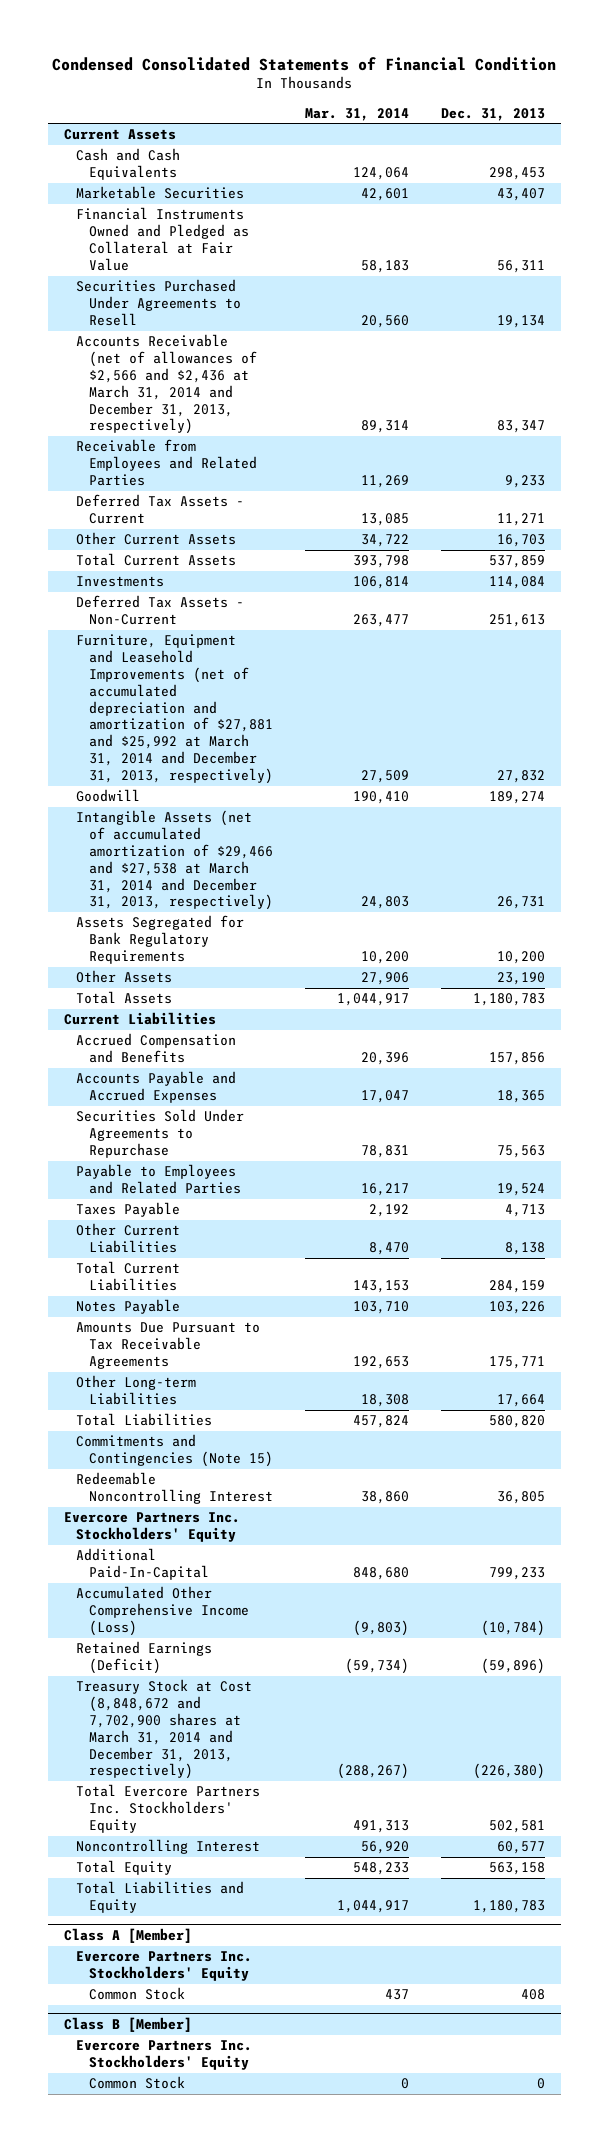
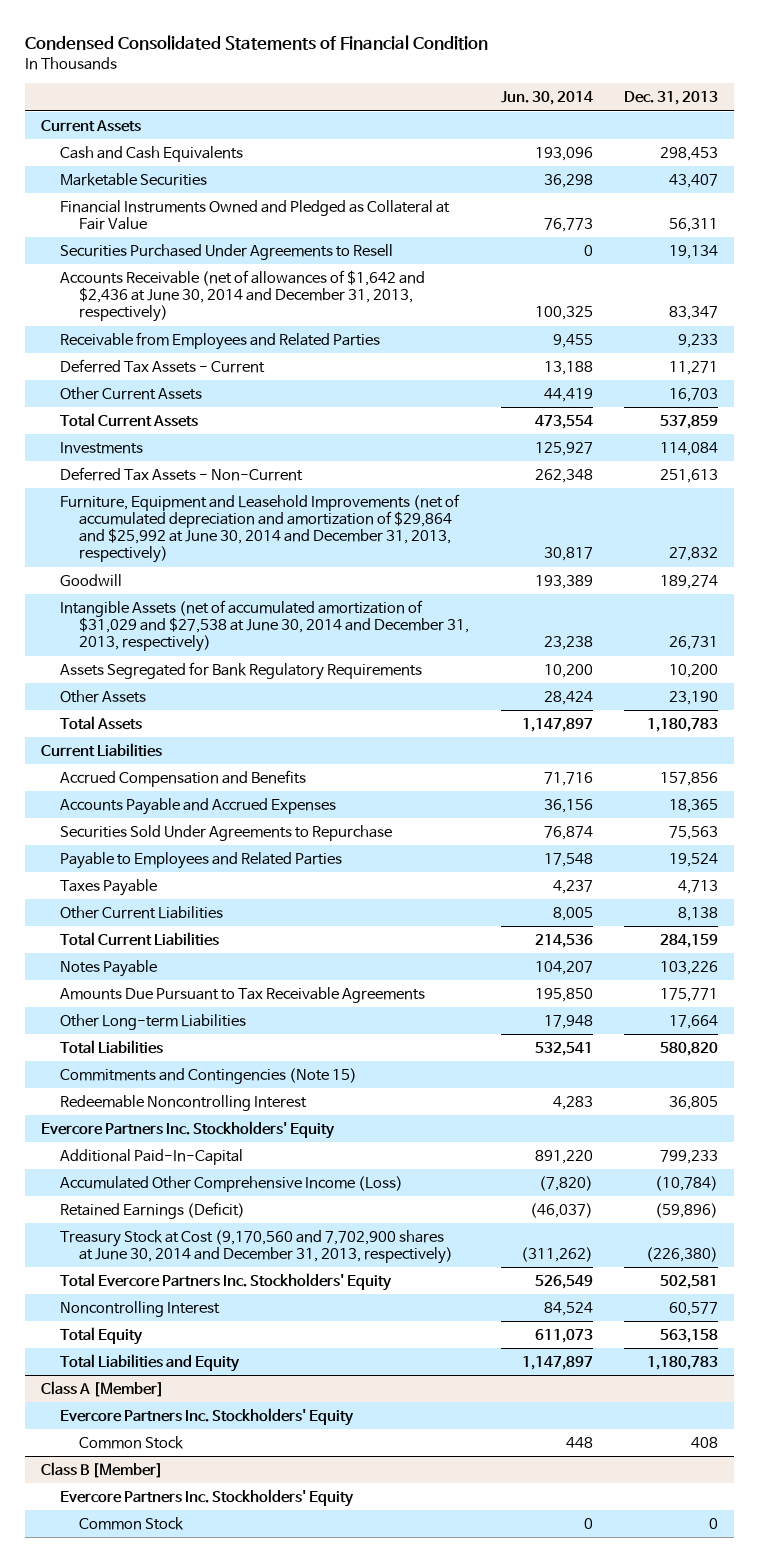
[304,107,409,121] Mar. 31, 2014 -> none
none -> [500,91,593,106] Jun. 30, 2014
[76,334,257,435] Accounts Receivable (net of allowances of $2,566 and $2,436 at March 31, 2014 and December 31, 2013, respectively) -> [60,269,426,323] Accounts Receivable (net of allowances of $1,642 and $2,436 at June 30, 2014 and December 31, 2013, respectively)
[76,634,273,784] Furniture, Equipment and Leasehold Improvements (net of accumulated depreciation and amortization of $27,881 and $25,992 at March 31, 2014 and December 31, 2013, respectively) -> [60,493,461,564] Furniture, Equipment and Leasehold Improvements (net of accumulated depreciation and amortization of $29,864 and $25,992 at June 30, 2014 and December 31, 2013, respectively)
[76,810,273,911] Intangible Assets (net of accumulated amortization of $29,466 and $27,538 at March 31, 2014 and December 31, 2013, respectively) -> [60,599,470,653] Intangible Assets (net of accumulated amortization of $31,029 and $27,538 at June 30, 2014 and December 31, 2013, respectively)
[76,1679,253,1780] Treasury Stock at Cost (8,848,672 and 7,702,900 shares at March 31, 2014 and December 31, 2013, respectively) -> [60,1229,454,1265] Treasury Stock at Cost (9,170,560 and 7,702,900 shares at June 30, 2014 and December 31, 2013, respectively)

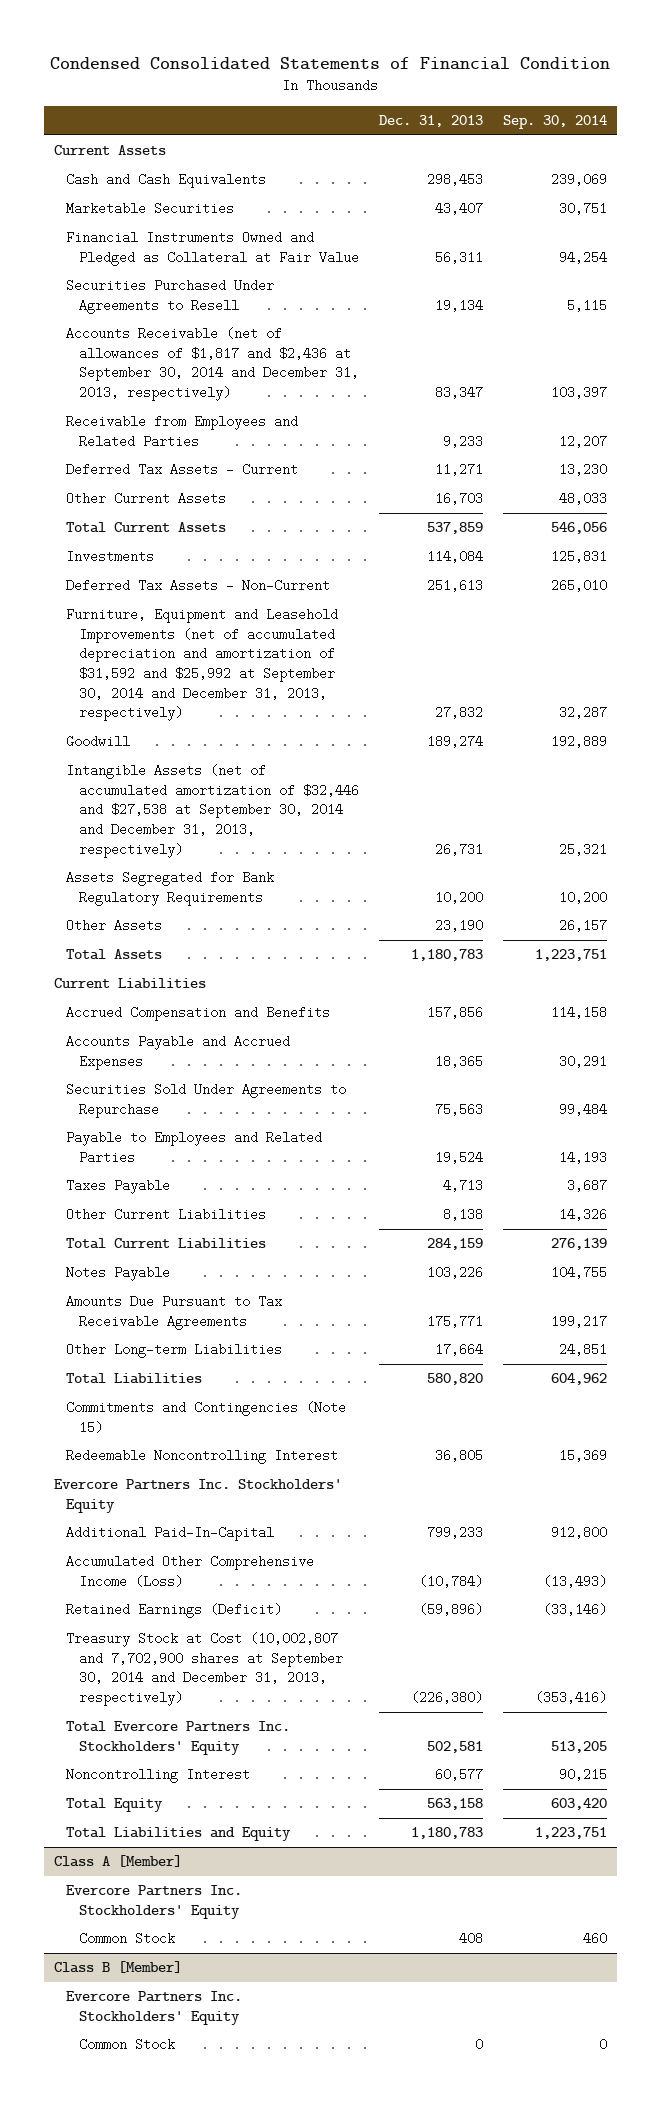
[500,91,593,106] Jun. 30, 2014 -> none
none -> [502,115,607,130] Sep. 30, 2014
[60,269,426,323] Accounts Receivable (net of allowances of $1,642 and $2,436 at June 30, 2014 and December 31, 2013, respectively) -> [66,327,359,402] Accounts Receivable (net of allowances of $1,817 and $2,436 at September 30, 2014 and December 31, 2013, respectively)
[60,493,461,564] Furniture, Equipment and Leasehold Improvements (net of accumulated depreciation and amortization of $29,864 and $25,992 at June 30, 2014 and December 31, 2013, respectively) -> [66,608,339,722] Furniture, Equipment and Leasehold Improvements (net of accumulated depreciation and amortization of $31,592 and $25,992 at September 30, 2014 and December 31, 2013, respectively)
[60,599,470,653] Intangible Assets (net of accumulated amortization of $31,029 and $27,538 at June 30, 2014 and December 31, 2013, respectively) -> [66,764,359,858] Intangible Assets (net of accumulated amortization of $32,446 and $27,538 at September 30, 2014 and December 31, 2013, respectively)
[60,1229,454,1265] Treasury Stock at Cost (9,170,560 and 7,702,900 shares at June 30, 2014 and December 31, 2013, respectively) -> [66,1632,343,1707] Treasury Stock at Cost (10,002,807 and 7,702,900 shares at September 30, 2014 and December 31, 2013, respectively)

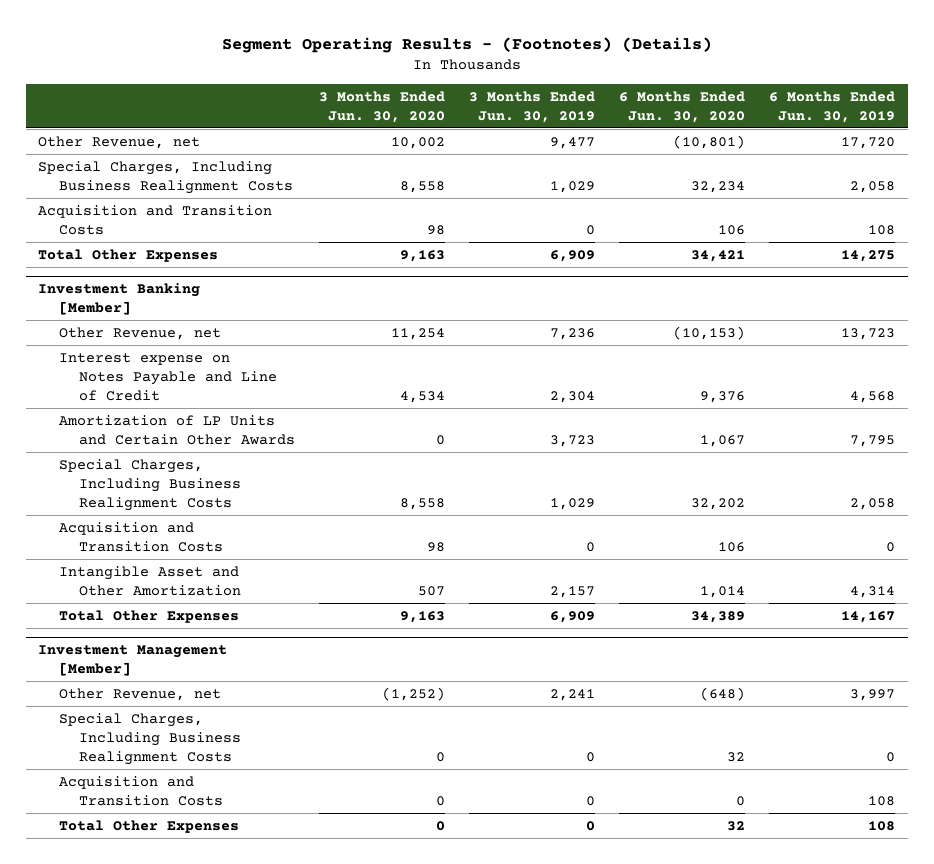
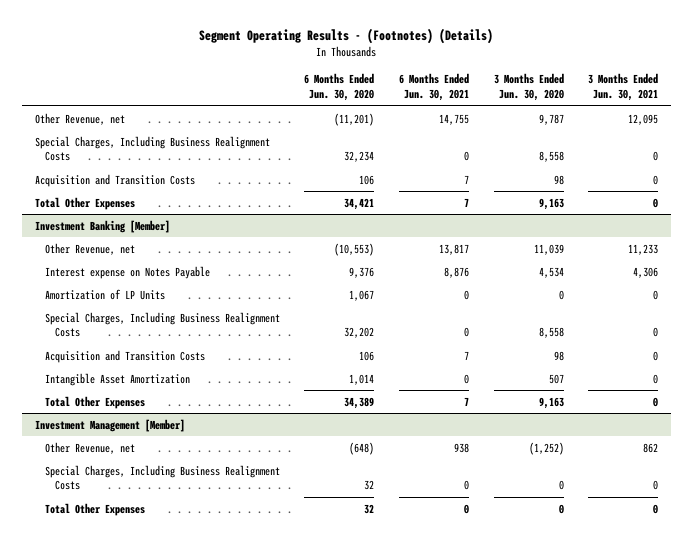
[469,90,596,123] 3 Months Ended Jun. 30, 2019 -> none
[769,90,896,123] 6 Months Ended Jun. 30, 2019 -> none
none -> [399,73,470,102] 6 Months Ended Jun. 30, 2021
none -> [588,73,659,102] 3 Months Ended Jun. 30, 2021
[391,136,446,149] 10,002 -> [538,113,564,125] 9,787
[673,134,746,149] (10,801) -> [334,112,375,126] (11,201)
[391,327,446,340] 11,254 -> [533,243,564,255] 11,039
[673,325,746,340] (10,153) -> [334,242,375,256] (10,553)
[58,352,277,401] Interest expense on Notes Payable and Line of Credit -> [44,265,210,279] Interest expense on Notes Payable
[58,414,295,445] Amortization of LP Units and Certain Other Awards -> [44,288,165,300] Amortization of LP Units
[58,565,241,596] Intangible Asset and Other Amortization -> [44,372,190,386] Intangible Asset Amortization
[58,775,223,806] Acquisition and Transition Costs -> none

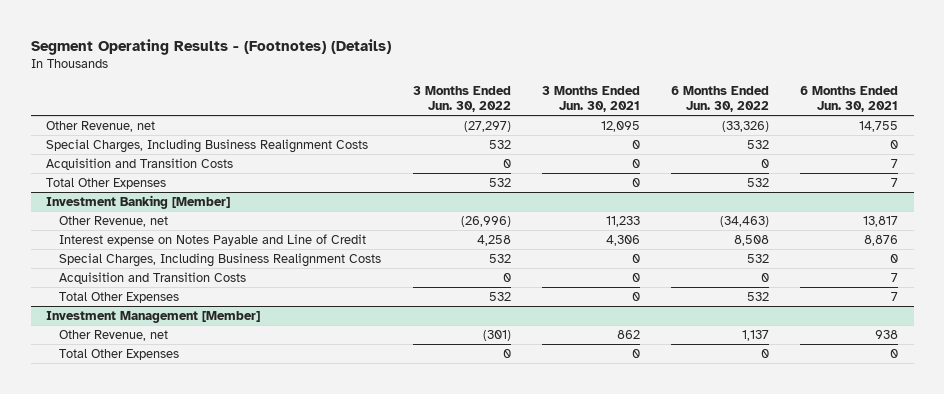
[304,73,375,102] 6 Months Ended Jun. 30, 2020 -> none
[493,73,564,102] 3 Months Ended Jun. 30, 2020 -> none
none -> [412,85,511,112] 3 Months Ended Jun. 30, 2022
none -> [670,85,769,112] 6 Months Ended Jun. 30, 2022
[44,288,165,300] Amortization of LP Units -> none
[44,265,210,279] Interest expense on Notes Payable -> [59,234,367,247] Interest expense on Notes Payable and Line of Credit
[44,372,190,386] Intangible Asset Amortization -> none
[44,464,280,491] Special Charges, Including Business Realignment Costs -> none

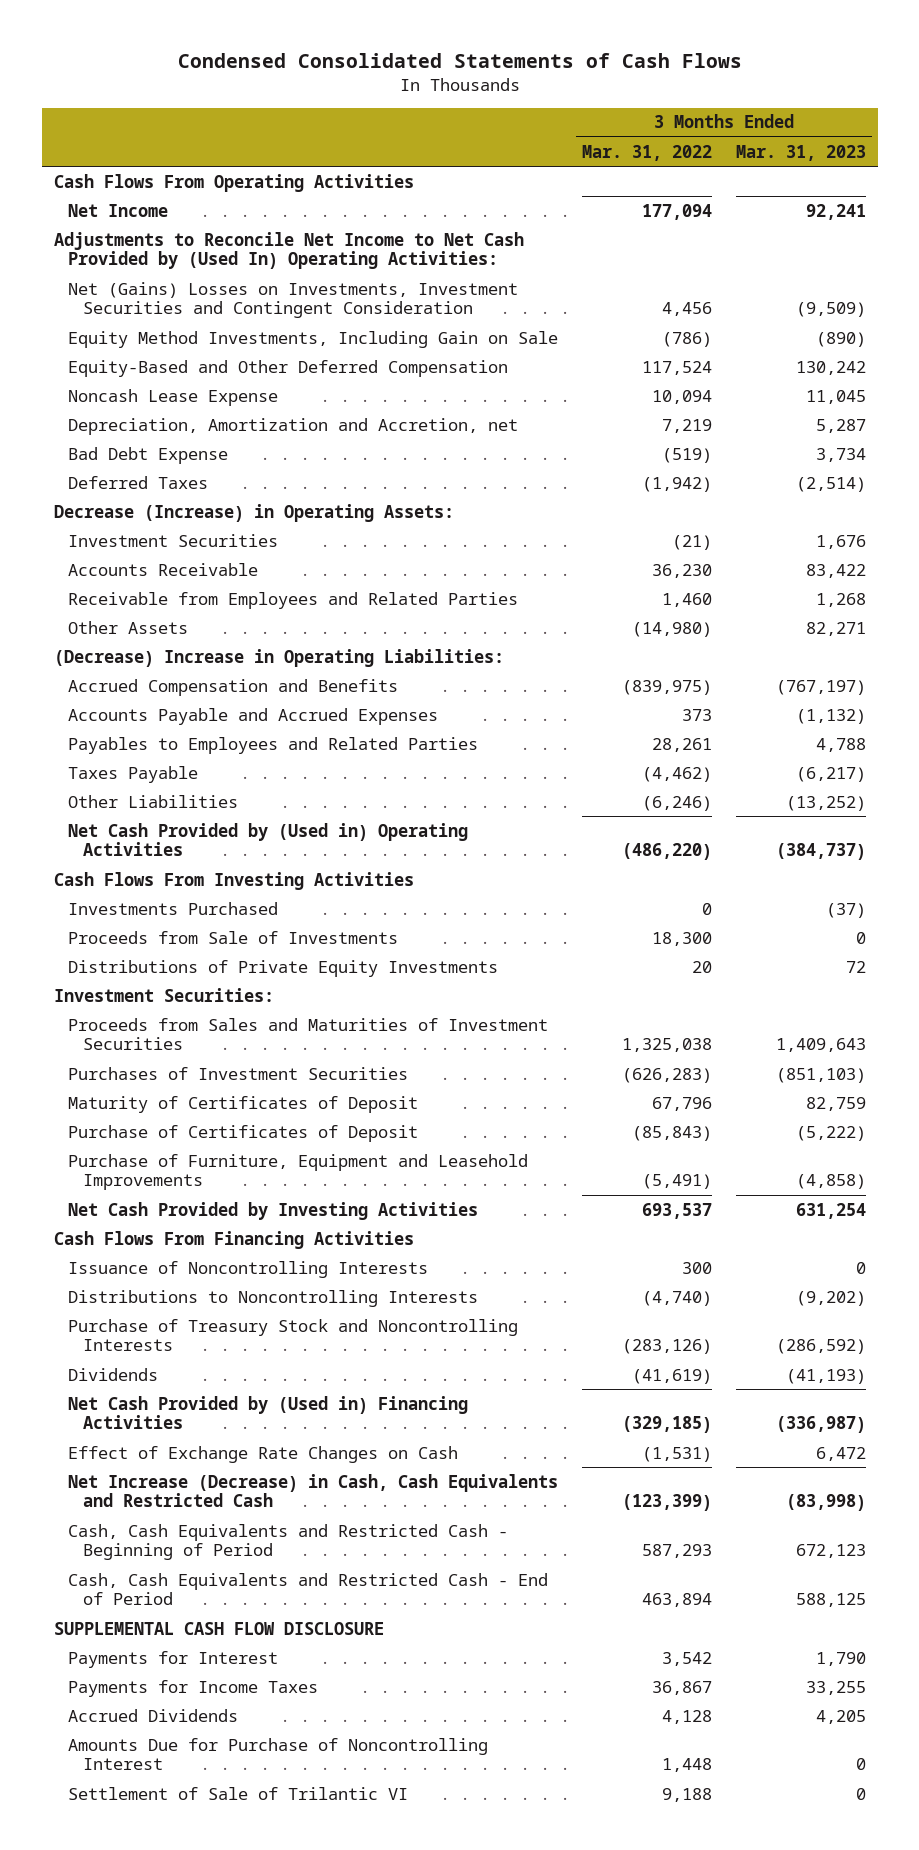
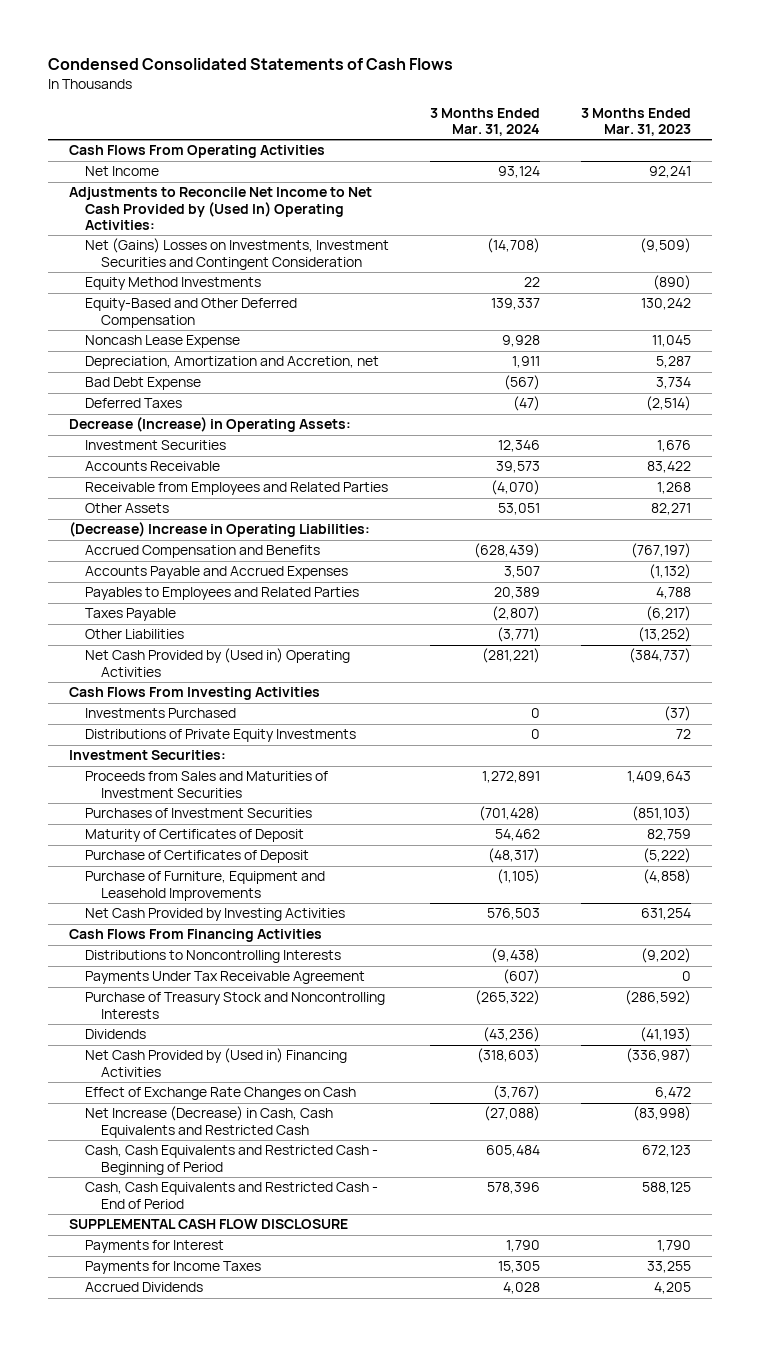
[581,144,712,161] Mar. 31, 2022 -> none
none -> [430,108,541,137] 3 Months Ended Mar. 31, 2024
[68,330,559,348] Equity Method Investments, Including Gain on Sale -> [85,277,262,291] Equity Method Investments
[68,930,399,944] Proceeds from Sale of Investments -> none
[68,1260,429,1278] Issuance of Noncontrolling Interests -> none
none -> [85,971,366,985] Payments Under Tax Receivable Agreement
[68,1737,489,1771] Amounts Due for Purchase of Noncontrolling Interest -> none
[68,1786,409,1800] Settlement of Sale of Trilantic VI -> none

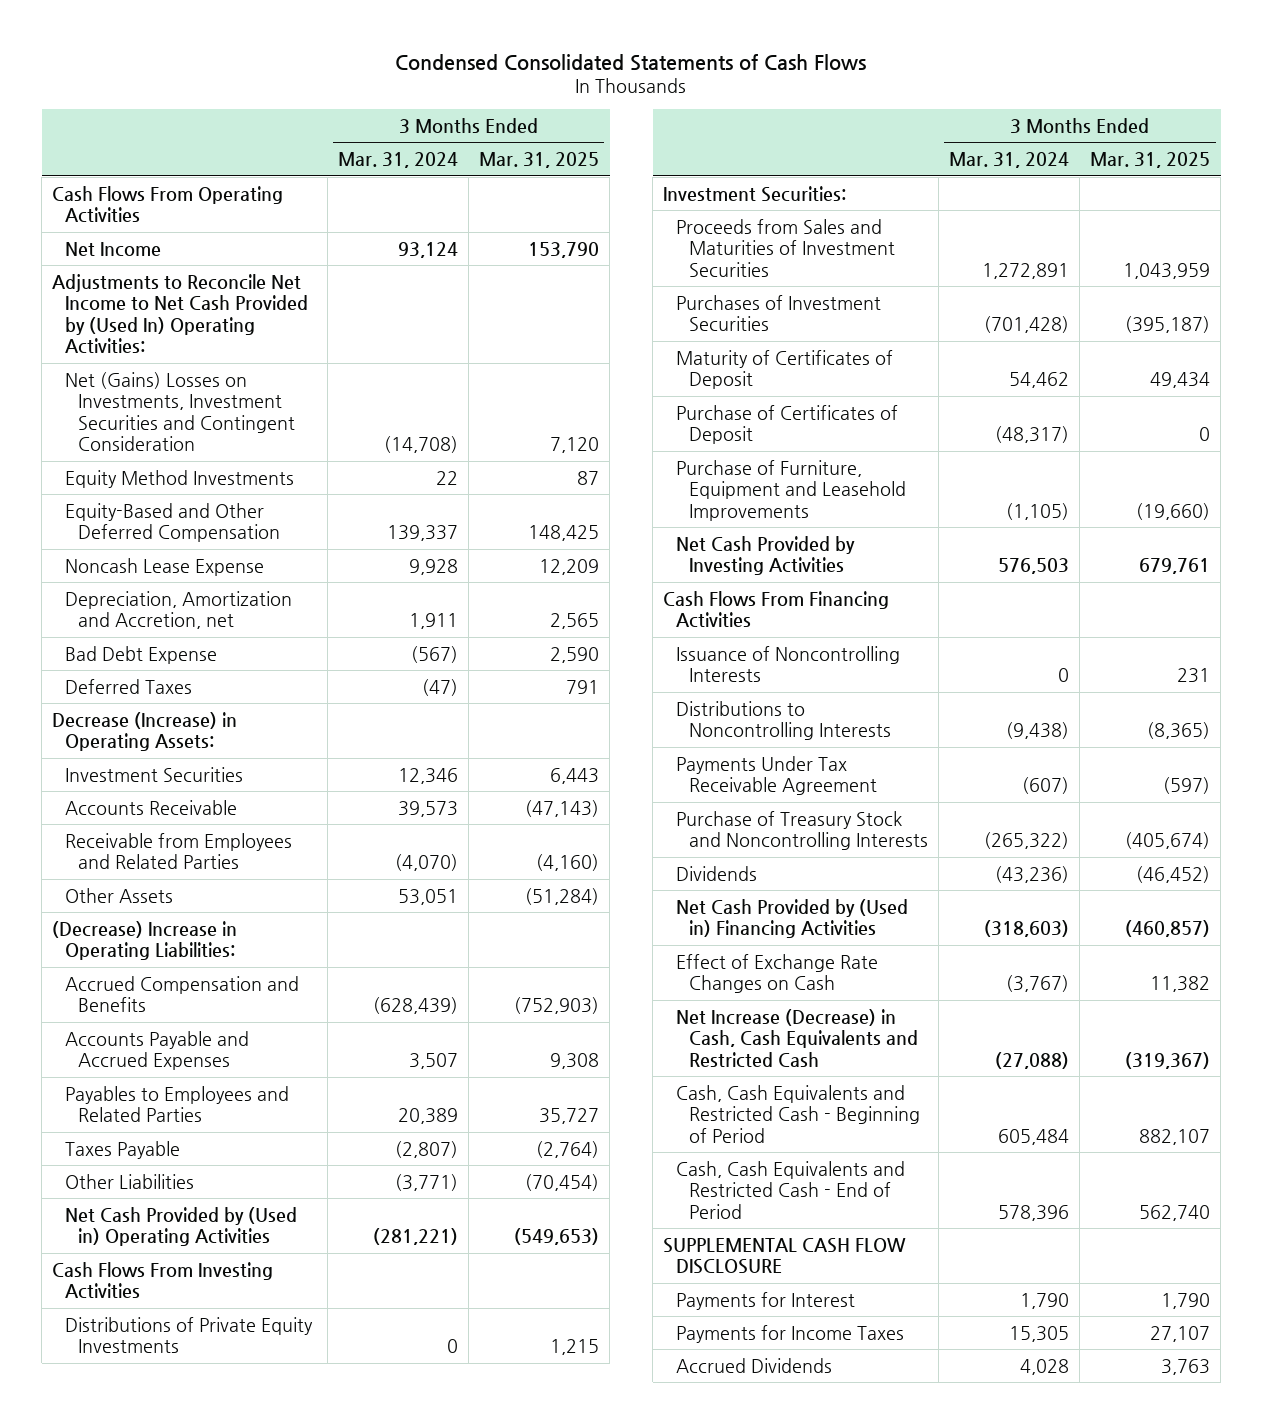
[581,108,692,137] 3 Months Ended Mar. 31, 2023 -> none
none -> [479,152,600,169] Mar. 31, 2025
[85,708,237,719] Investments Purchased -> none
none -> [676,645,901,683] Issuance of Noncontrolling Interests

